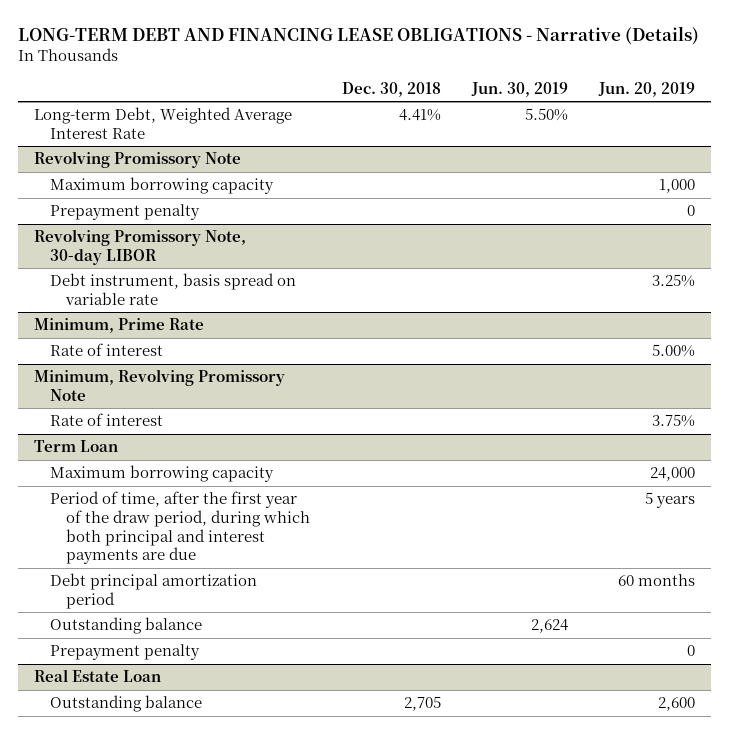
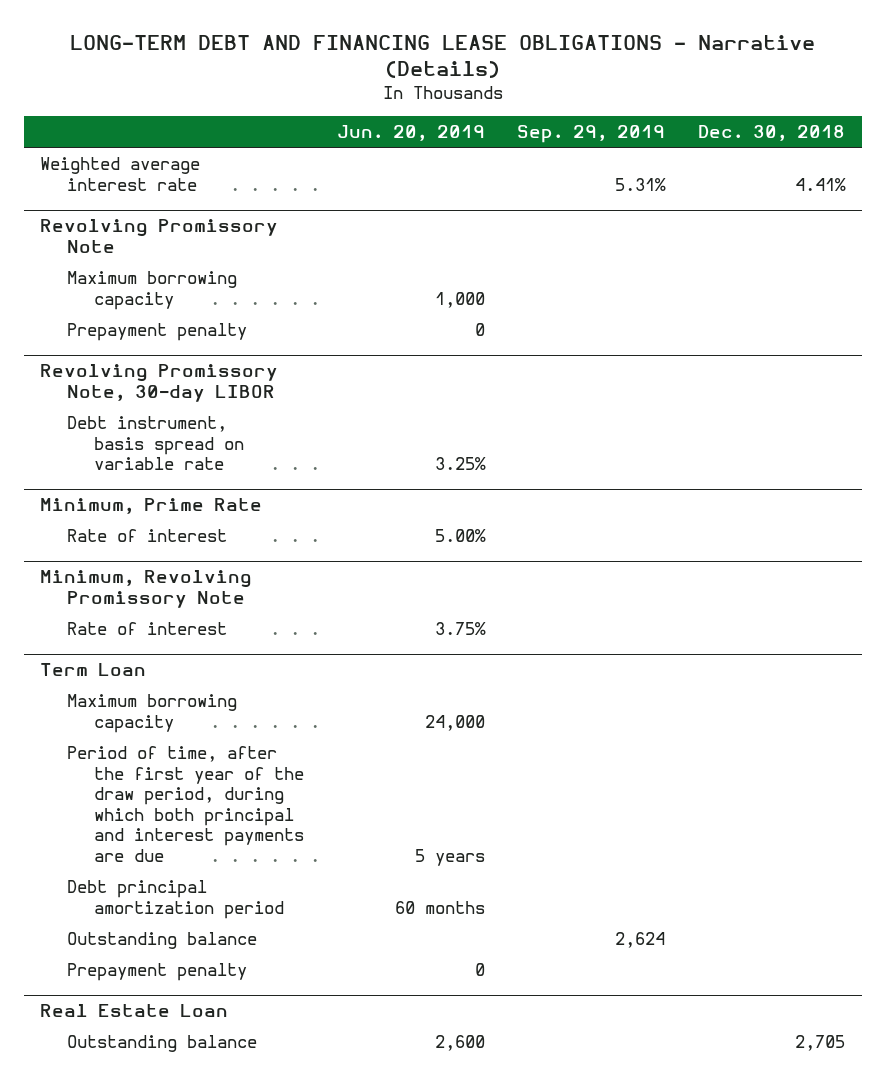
[471,81,569,97] Jun. 30, 2019 -> none
none -> [517,124,666,143] Sep. 29, 2019
[33,107,292,139] Long-term Debt, Weighted Average Interest Rate -> [40,156,201,191] Weighted average interest rate

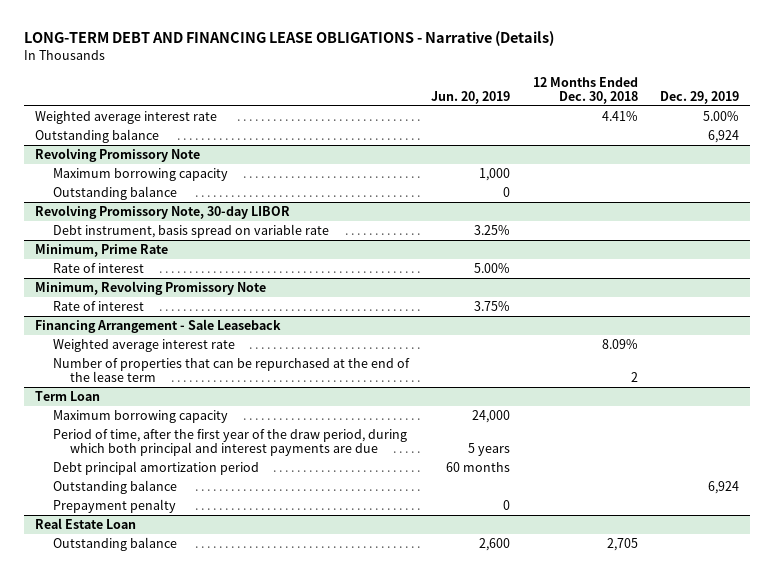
[517,124,666,143] Sep. 29, 2019 -> none
[698,124,846,141] Dec. 30, 2018 -> none
none -> [532,76,638,105] 12 Months Ended Dec. 30, 2018
none -> [660,91,740,105] Dec. 29, 2019
none -> [35,128,160,143] Outstanding balance
[67,322,248,341] Prepayment penalty -> none
none -> [52,185,177,200] Outstanding balance
none -> [35,318,282,333] Financing Arrangement - Sale Leaseback
none -> [52,338,235,352] Weighted average interest rate
none -> [52,357,410,383] Number of properties that can be repurchased at the end of the lease term

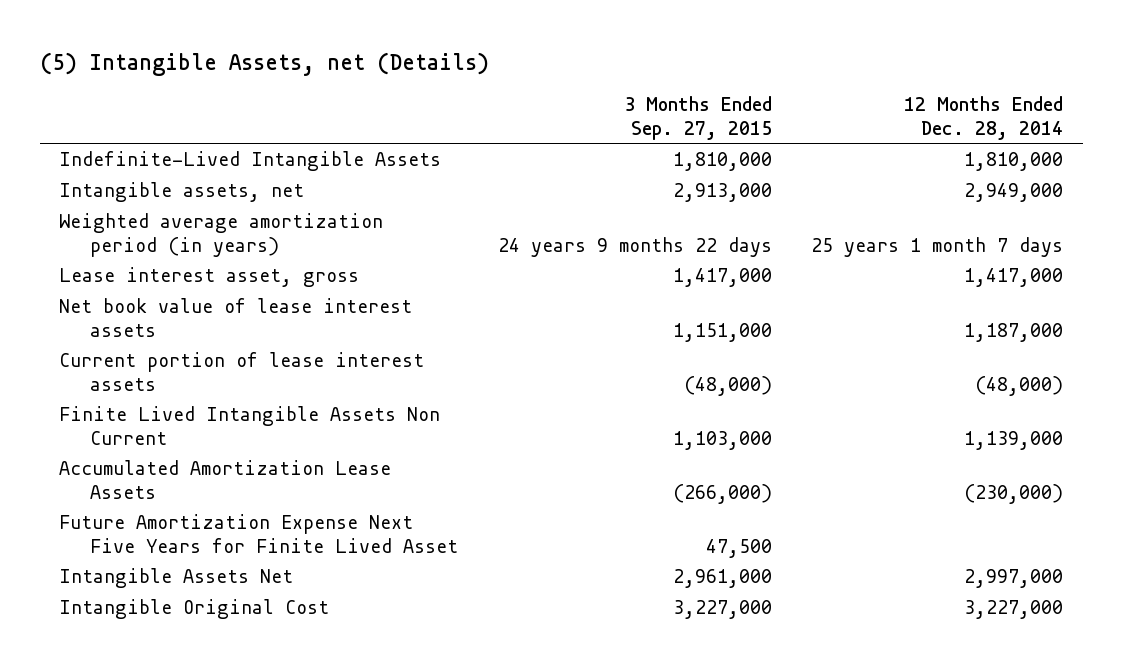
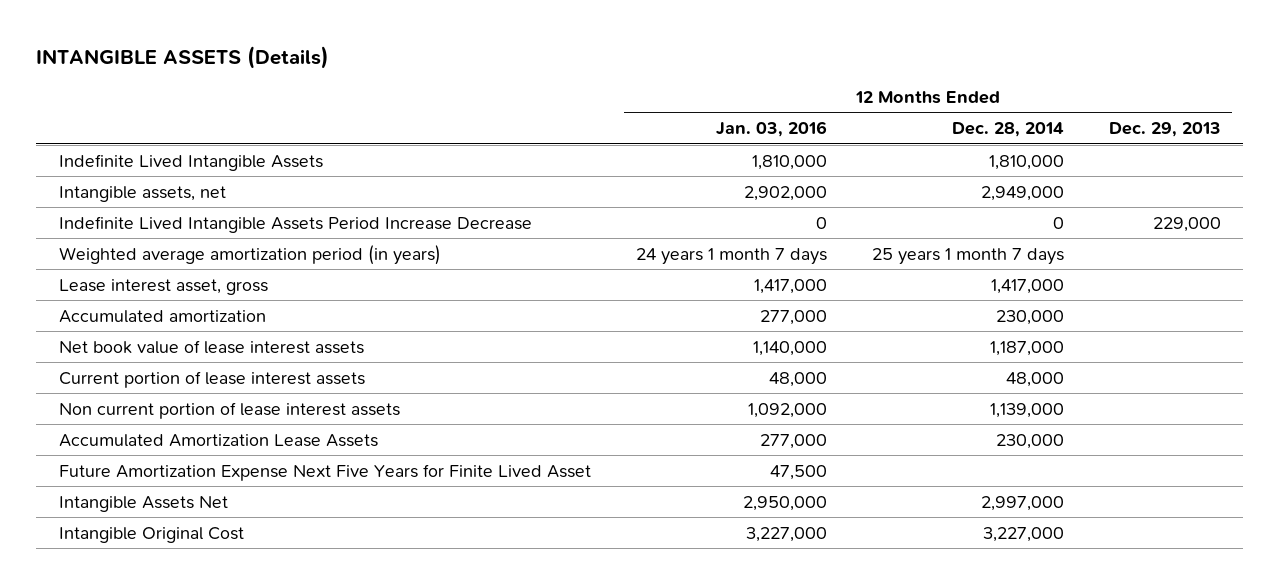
[39,51,489,76] (5) Intangible Assets, net (Details) -> [36,45,330,69] INTANGIBLE ASSETS (Details)
[623,95,772,140] 3 Months Ended Sep. 27, 2015 -> none
none -> [715,121,827,138] Jan. 03, 2016
none -> [1108,122,1221,138] Dec. 29, 2013
[59,150,442,171] Indefinite-Lived Intangible Assets -> [58,153,323,171] Indefinite Lived Intangible Assets
none -> [58,215,532,233] Indefinite Lived Intangible Assets Period Increase Decrease
none -> [58,309,266,323] Accumulated amortization
[975,375,1064,396] (48,000) -> [1005,371,1064,387] 48,000
[59,405,441,445] Finite Lived Intangible Assets Non Current -> [58,401,400,419] Non current portion of lease interest assets
[964,483,1064,504] (230,000) -> [995,433,1064,449] 230,000

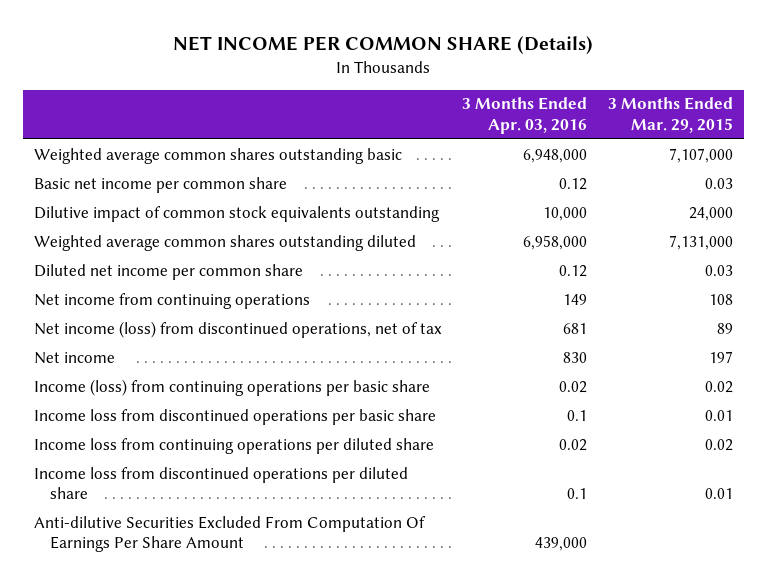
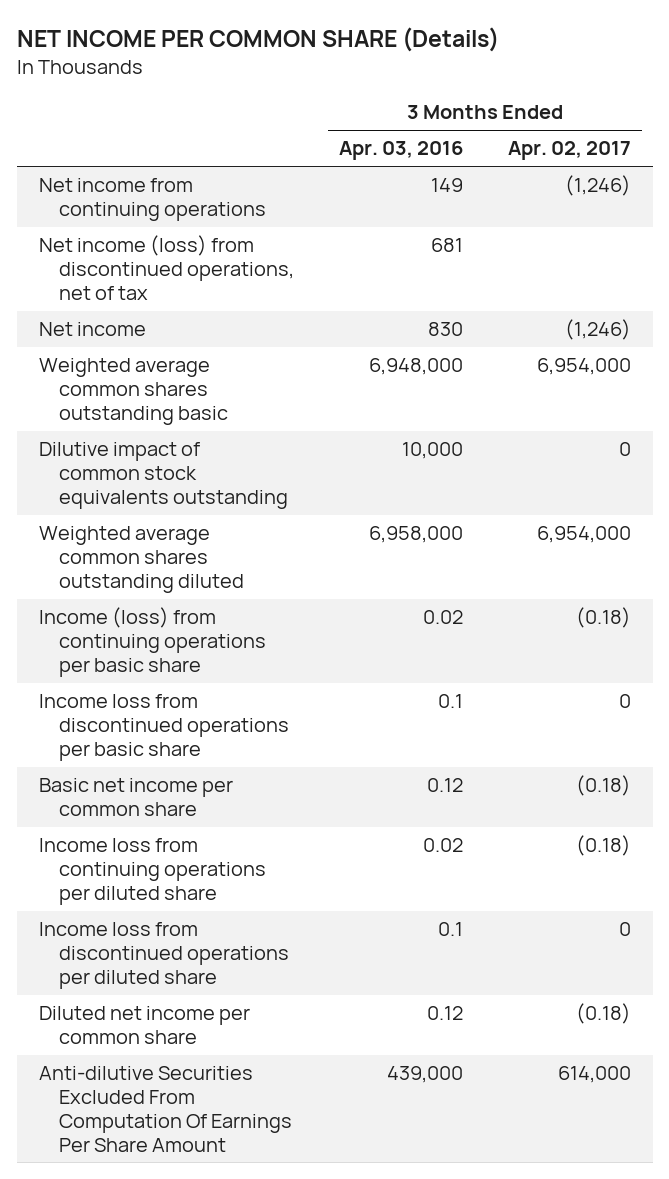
[608,97,734,133] 3 Months Ended Mar. 29, 2015 -> none
none -> [507,141,631,161] Apr. 02, 2017
[33,147,402,164] Weighted average common shares outstanding basic -> [38,358,229,425] Weighted average common shares outstanding basic
[33,205,440,222] Dilutive impact of common stock equivalents outstanding -> [38,442,289,509] Dilutive impact of common stock equivalents outstanding
[33,234,416,251] Weighted average common shares outstanding diluted -> [38,526,245,593] Weighted average common shares outstanding diluted
[33,176,287,193] Basic net income per common share -> [38,778,233,817] Basic net income per common share
[33,263,303,280] Diluted net income per common share -> [38,1006,250,1045] Diluted net income per common share

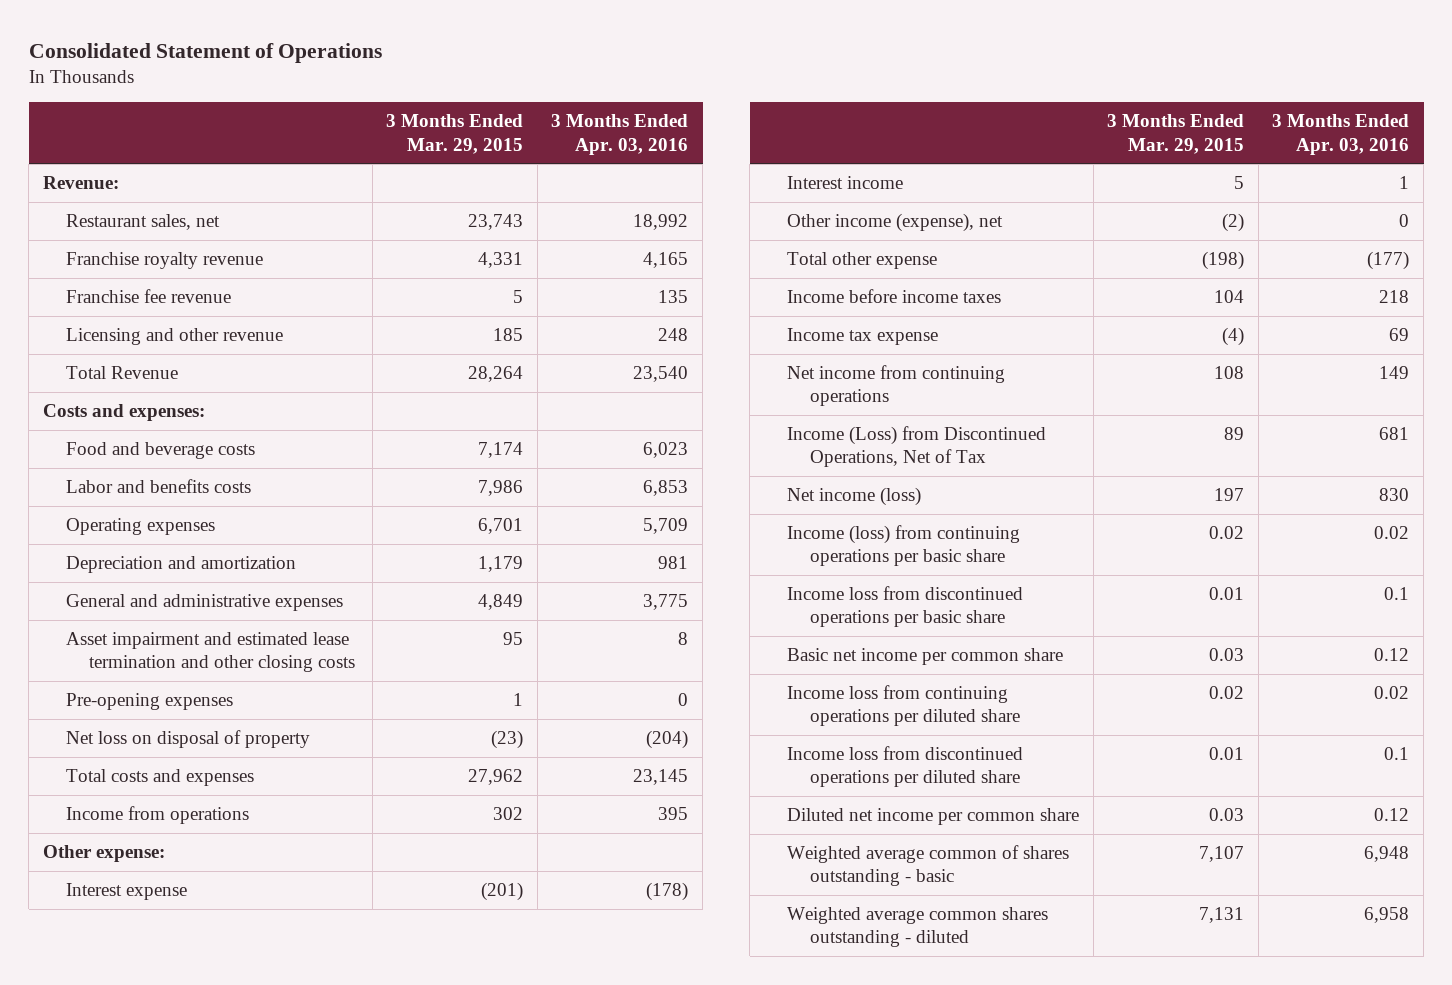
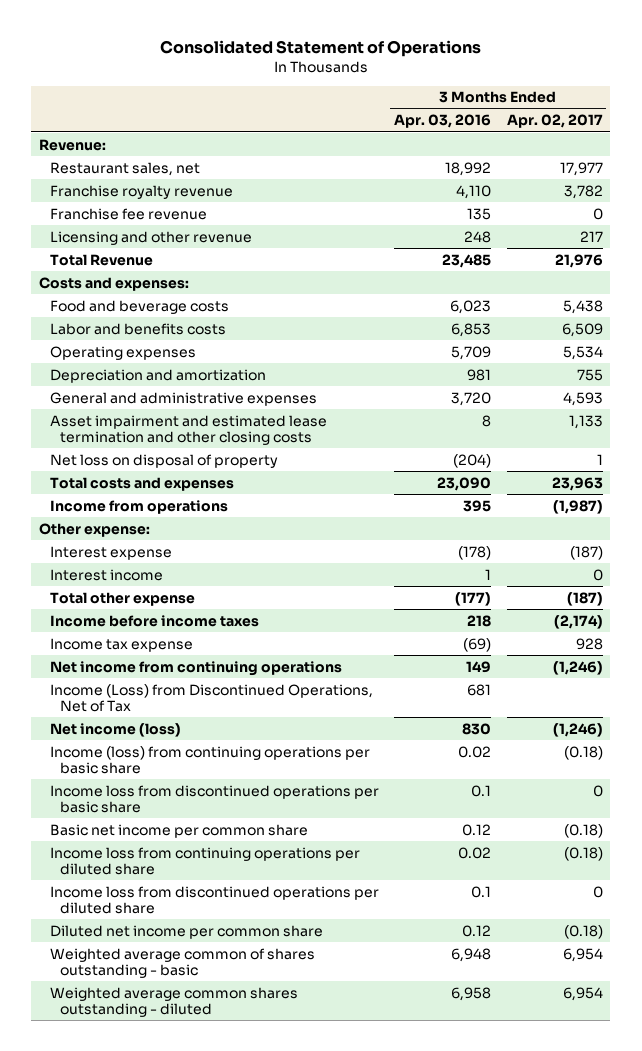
[386,114,524,154] 3 Months Ended Mar. 29, 2015 -> none
none -> [506,114,603,129] Apr. 02, 2017
[643,251,689,268] 4,165 -> [456,184,492,199] 4,110
[633,365,689,382] 23,540 -> [442,253,492,268] 23,485
[643,593,689,610] 3,775 -> [451,391,492,406] 3,720
[65,692,233,710] Pre-opening expenses -> none
[633,768,689,785] 23,145 -> [437,476,492,491] 23,090
[786,212,1003,232] Other income (expense), net -> none
[1389,327,1410,341] 69 -> [463,637,492,652] (69)

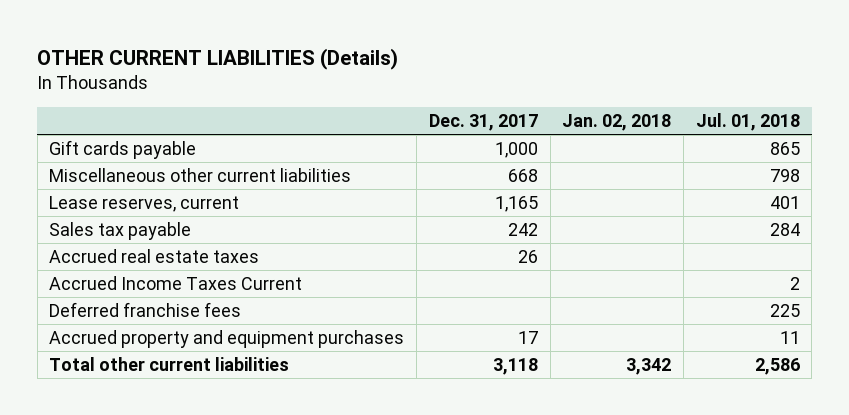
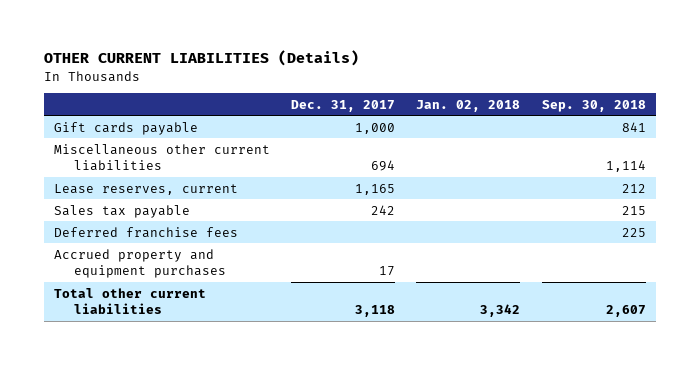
[695,113,800,132] Jul. 01, 2018 -> none
none -> [541,99,646,112] Sep. 30, 2018
[507,168,538,182] 668 -> [371,159,396,171] 694
[49,248,260,263] Accrued real estate taxes -> none
[49,275,303,290] Accrued Income Taxes Current -> none

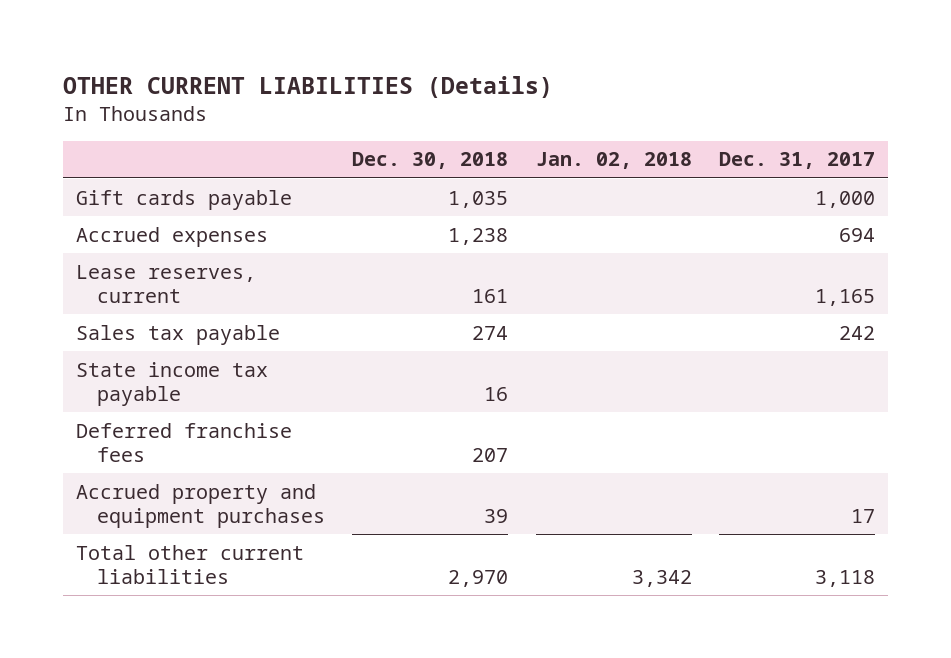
[541,99,646,112] Sep. 30, 2018 -> none
none -> [352,152,509,170] Dec. 30, 2018
[54,143,271,171] Miscellaneous other current liabilities -> [76,226,269,247] Accrued expenses
none -> [76,361,269,406] State income tax payable

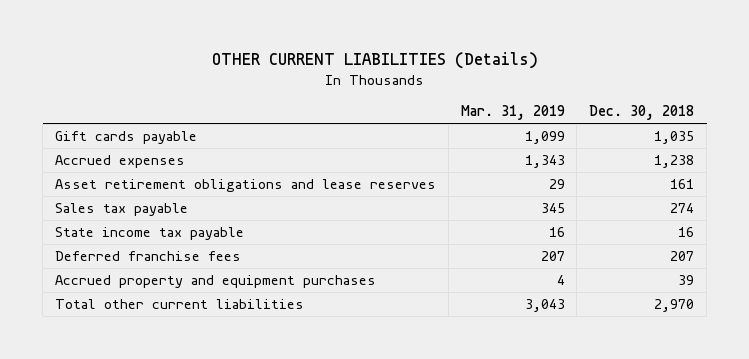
[535,152,692,170] Jan. 02, 2018 -> none
[718,152,875,170] Dec. 31, 2017 -> none
none -> [460,105,565,121] Mar. 31, 2019
[76,264,257,303] Lease reserves, current -> [55,178,437,192] Asset retirement obligations and lease reserves

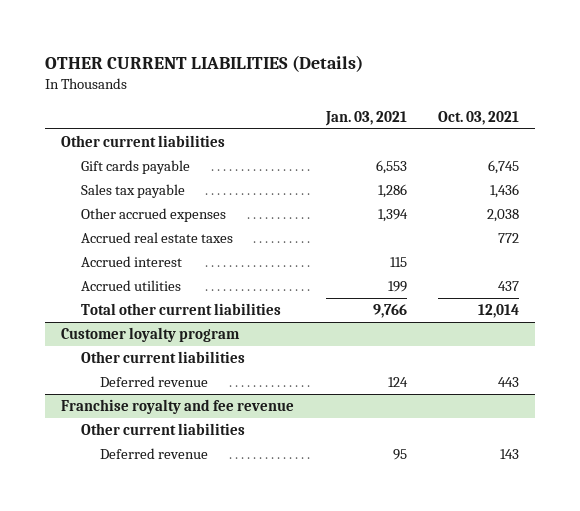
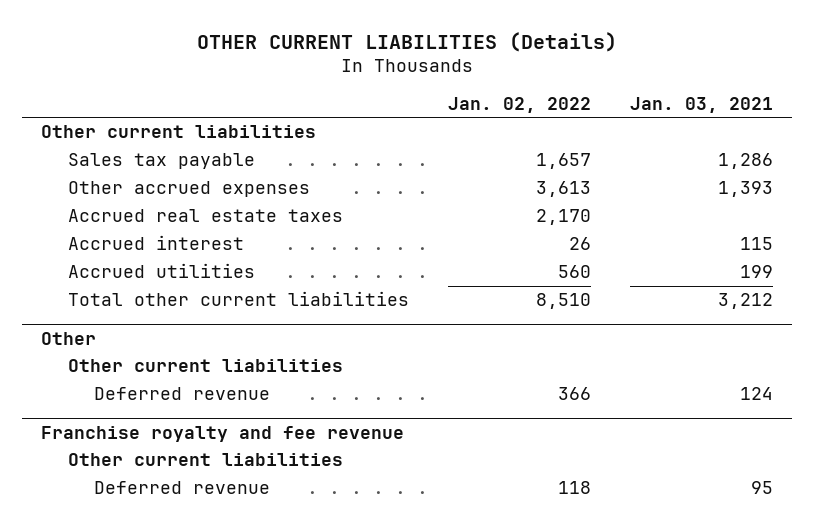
[438,110,520,125] Oct. 03, 2021 -> none
none -> [447,96,591,113] Jan. 02, 2022
[80,160,190,175] Gift cards payable -> none
[377,209,408,223] 1,394 -> [717,181,773,198] 1,393
[61,327,241,343] Customer loyalty program -> none
[372,304,407,319] 9,766 -> [717,293,773,310] 3,212
none -> [41,331,97,345] Other

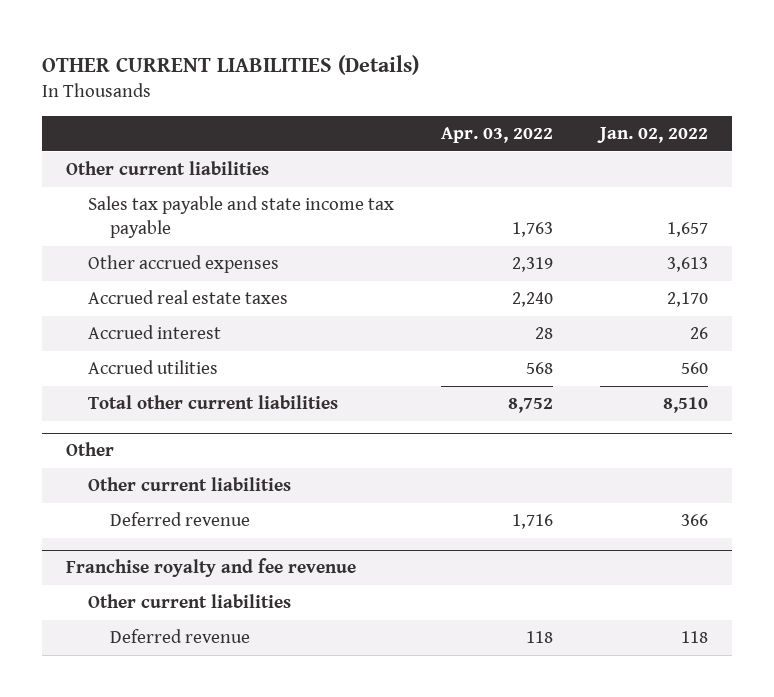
[629,96,773,113] Jan. 03, 2021 -> none
none -> [441,127,554,144] Apr. 03, 2022
[67,153,255,170] Sales tax payable -> [87,196,394,239] Sales tax payable and state income tax payable

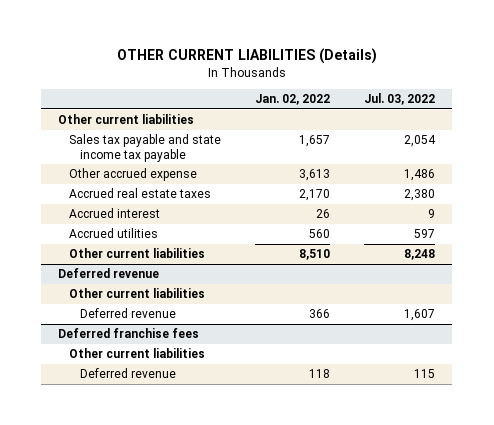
[441,127,554,144] Apr. 03, 2022 -> none
none -> [364,93,436,106] Jul. 03, 2022
[87,255,279,274] Other accrued expenses -> [69,168,198,182] Other accrued expense
[87,395,338,410] Total other current liabilities -> [69,248,206,259] Other current liabilities
[65,442,114,457] Other -> [58,268,160,279] Deferred revenue
[65,558,356,578] Franchise royalty and fee revenue -> [58,328,200,339] Deferred franchise fees

